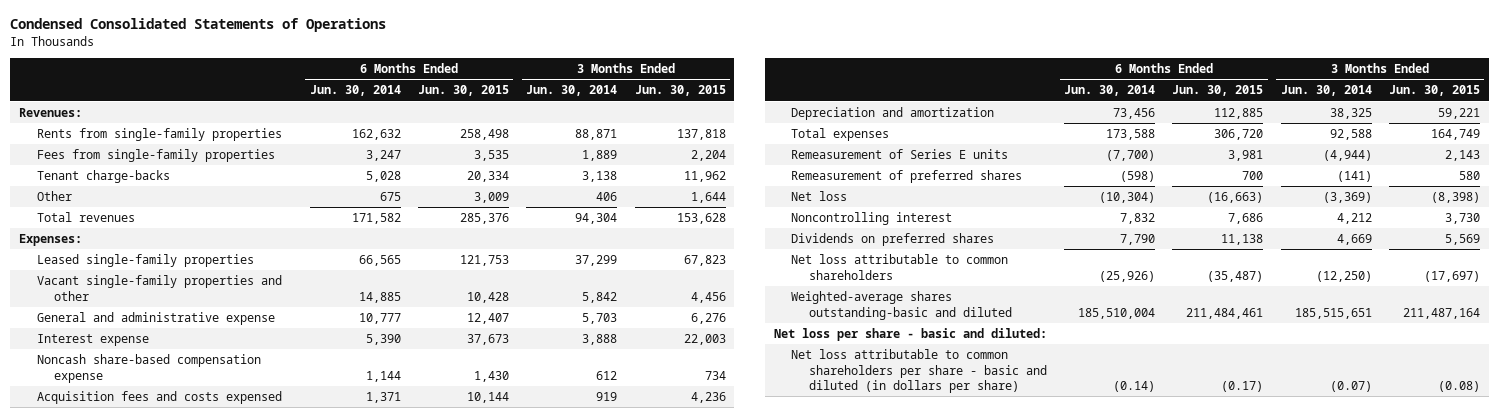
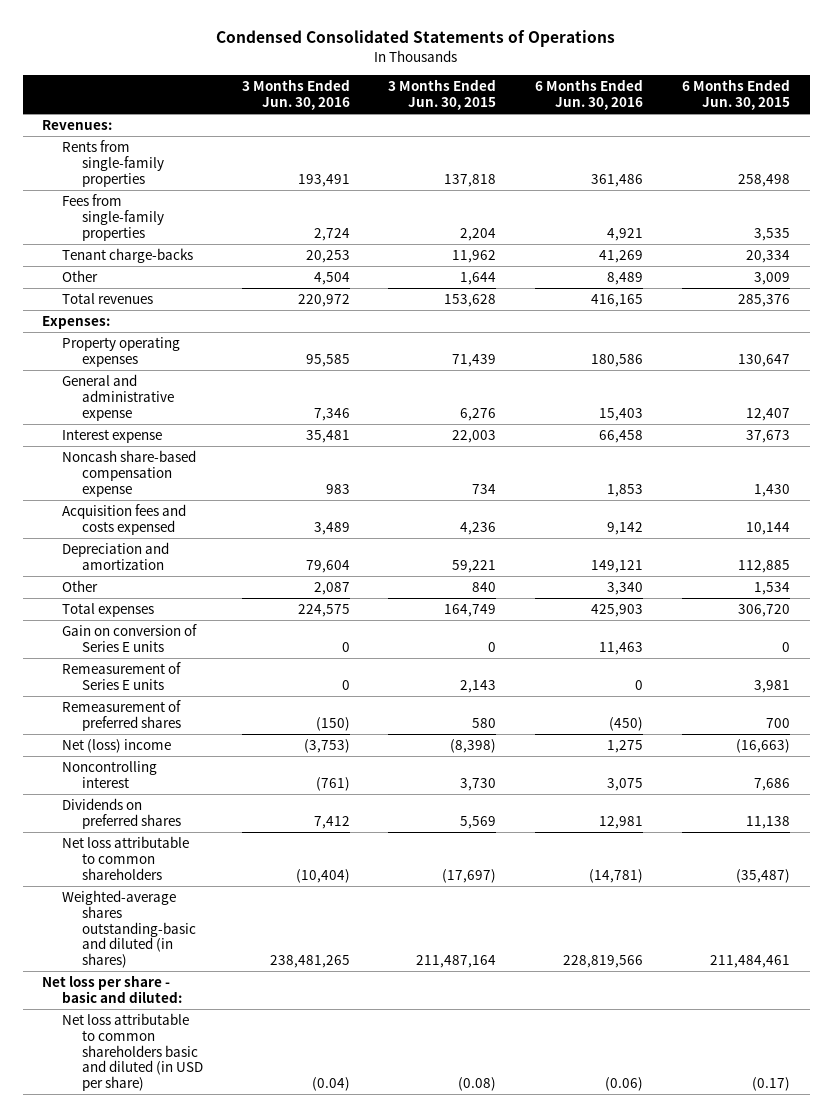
[309,85,401,97] Jun. 30, 2014 -> none
[526,85,618,97] Jun. 30, 2014 -> none
none -> [241,79,350,110] 3 Months Ended Jun. 30, 2016
none -> [535,79,644,110] 6 Months Ended Jun. 30, 2016
[36,254,254,268] Leased single-family properties -> none
[36,275,282,301] Vacant single-family properties and other -> none
none -> [61,337,180,367] Property operating expenses
none -> [61,580,98,593] Other
none -> [61,624,197,652] Gain on conversion of Series E units
[791,191,848,202] Net loss -> [61,739,171,754] Net (loss) income
[791,291,1012,320] Weighted-average shares outstanding-basic and diluted -> [61,890,196,969] Weighted-average shares outstanding-basic and diluted (in shares)
[791,349,1047,394] Net loss attributable to common shareholders per share - basic and diluted (in dollars per share) -> [61,1013,203,1092] Net loss attributable to common shareholders basic and diluted (in USD per share)

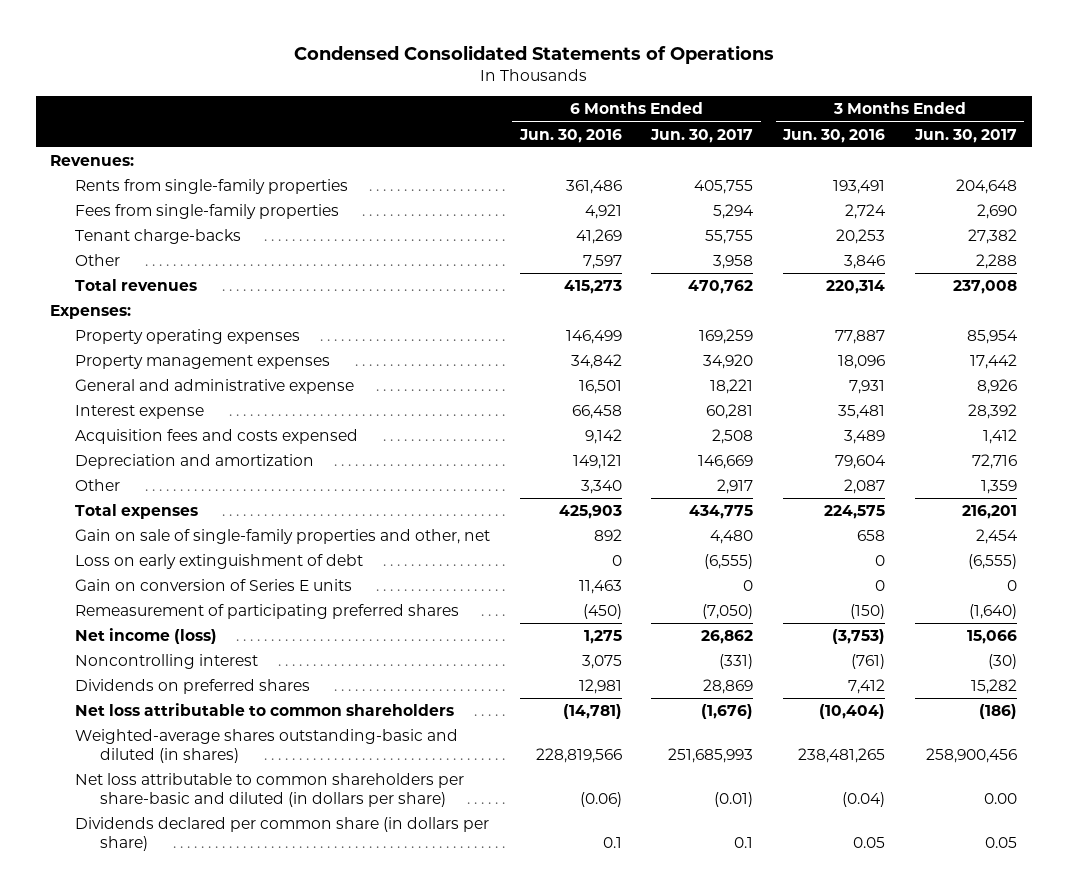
[388,79,497,110] 3 Months Ended Jun. 30, 2015 -> none
[682,79,791,110] 6 Months Ended Jun. 30, 2015 -> none
none -> [650,128,754,143] Jun. 30, 2017
none -> [913,128,1017,143] Jun. 30, 2017
[313,272,350,286] 4,504 -> [844,255,886,270] 3,846
[607,272,644,286] 8,489 -> [582,255,622,270] 7,597
[297,294,350,308] 220,972 -> [826,280,886,295] 220,314
[591,294,644,308] 416,165 -> [563,280,622,295] 415,273
[305,353,350,367] 95,585 -> [835,330,886,345] 77,887
[591,353,644,367] 180,586 -> [565,330,622,345] 146,499
none -> [75,355,331,370] Property management expenses
[313,407,350,421] 7,346 -> [849,380,886,395] 7,931
[599,407,644,421] 15,403 -> [578,380,622,395] 16,501
[61,450,196,497] Noncash share-based compensation expense -> none
none -> [75,529,491,545] Gain on sale of single-family properties and other, net
none -> [75,554,364,570] Loss on early extinguishment of debt
[61,662,181,690] Remeasurement of Series E units -> none
[61,700,181,731] Remeasurement of preferred shares -> [75,604,460,620] Remeasurement of participating preferred shares
[61,739,171,754] Net (loss) income -> [75,628,218,645] Net income (loss)
[41,975,182,1003] Net loss per share - basic and diluted: -> none
[61,1013,203,1092] Net loss attributable to common shareholders basic and diluted (in USD per share) -> [75,773,465,807] Net loss attributable to common shareholders per share-basic and diluted (in dollars per share)
none -> [75,817,490,851] Dividends declared per common share (in dollars per share)

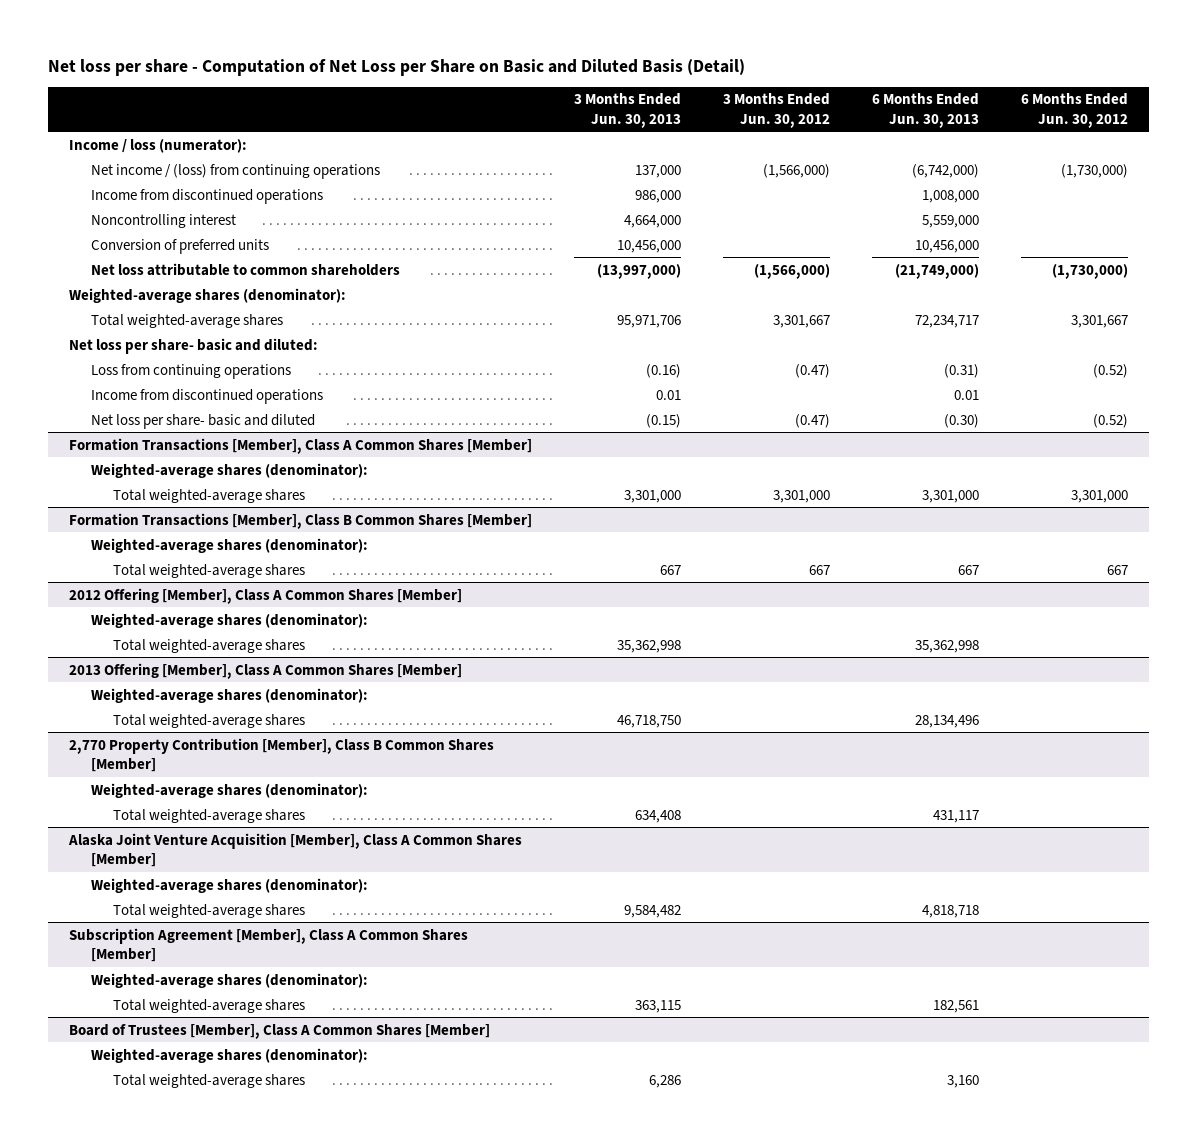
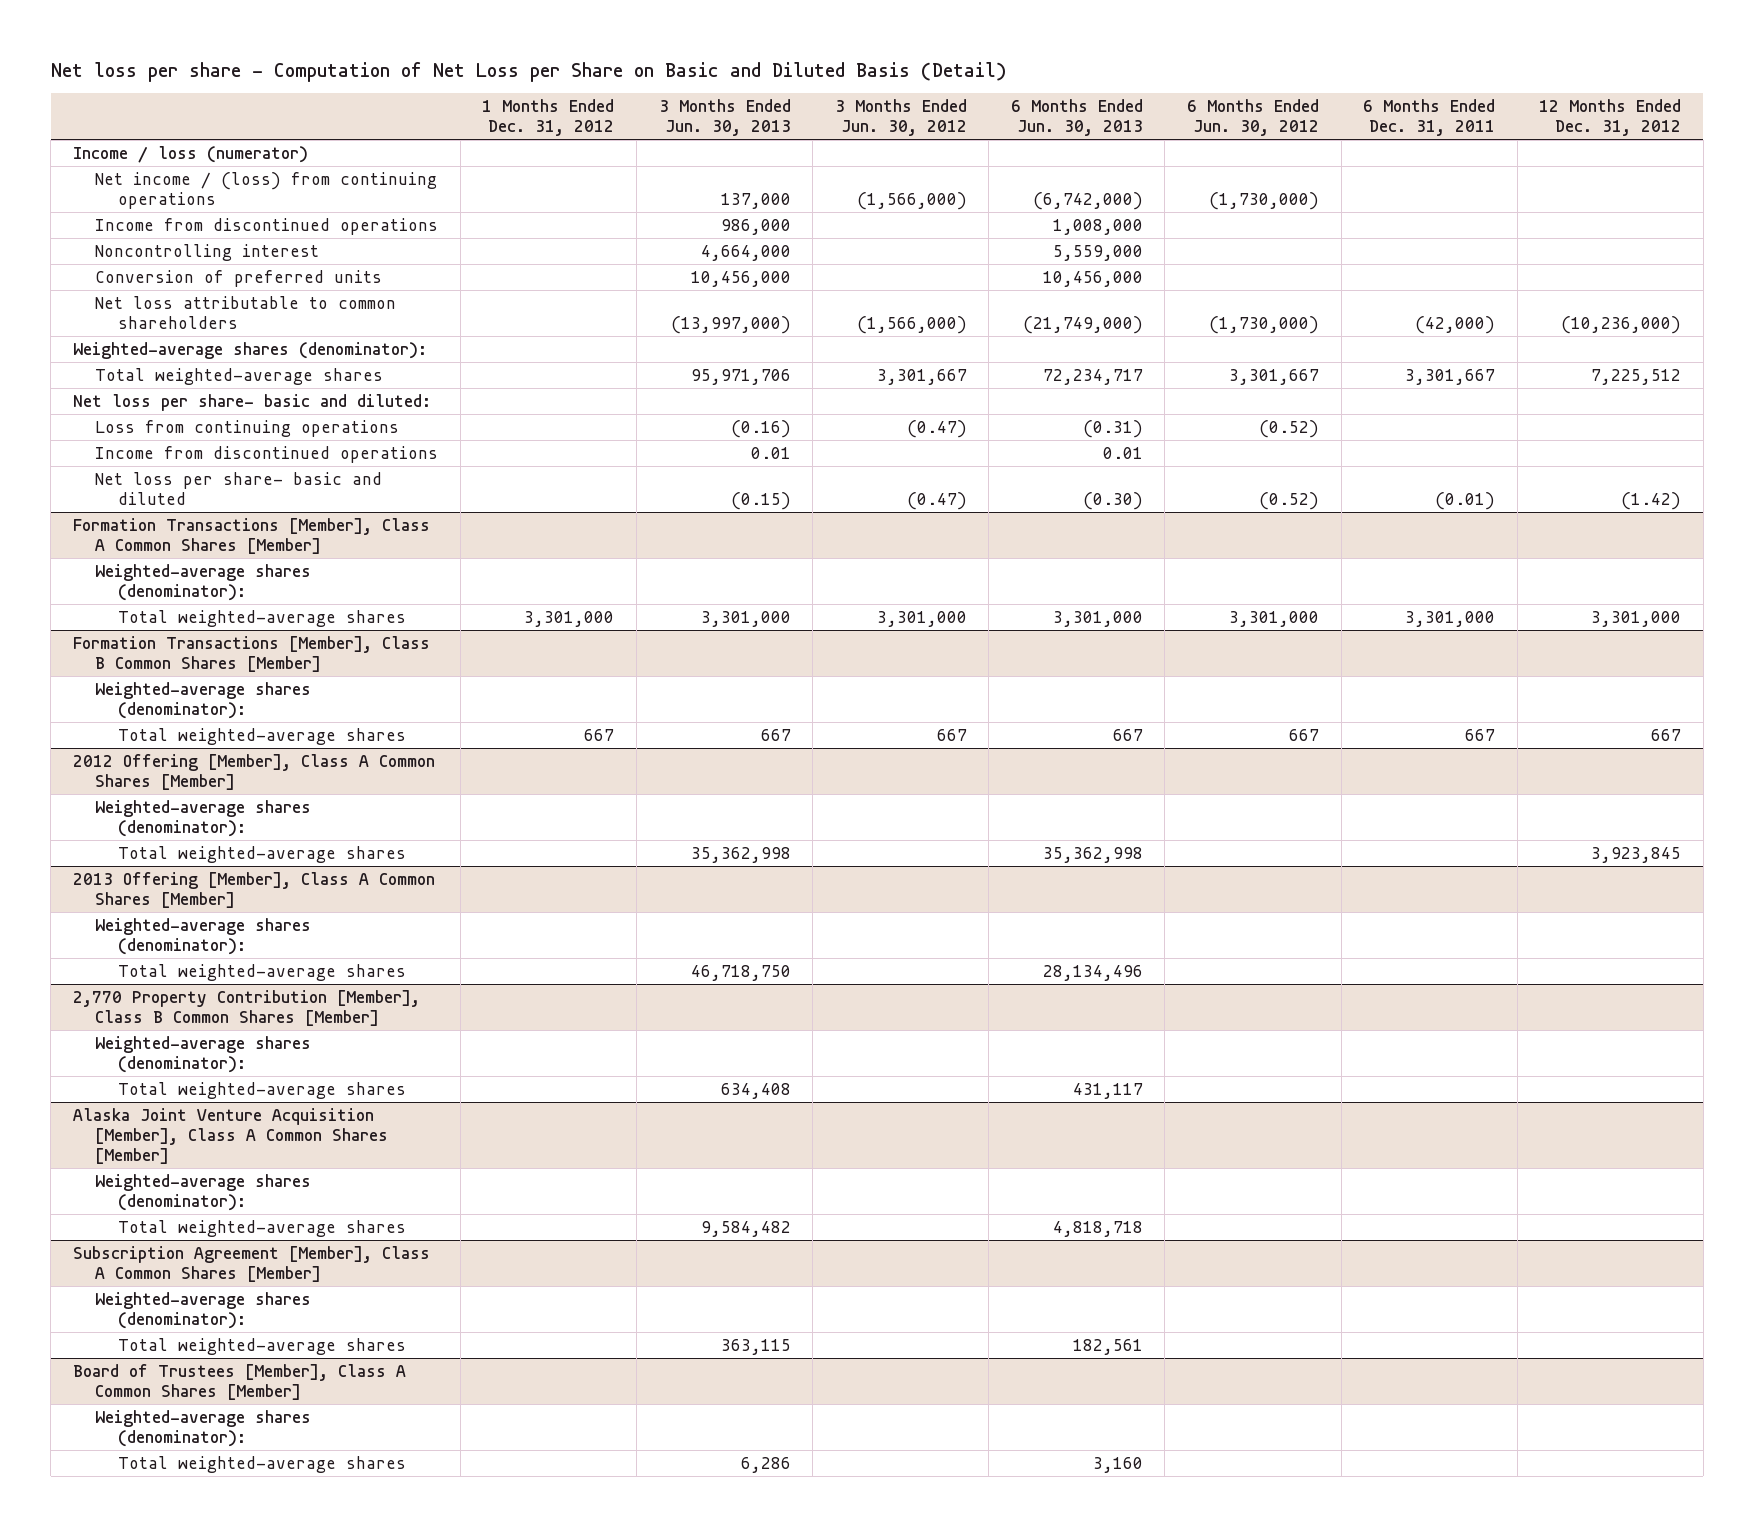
none -> [482,99,615,137] 1 Months Ended Dec. 31, 2012
none -> [1363,99,1496,137] 6 Months Ended Dec. 31, 2011
none -> [1539,99,1682,137] 12 Months Ended Dec. 31, 2012
[68,138,247,153] Income / loss (numerator): -> [72,145,308,163] Income / loss (numerator)

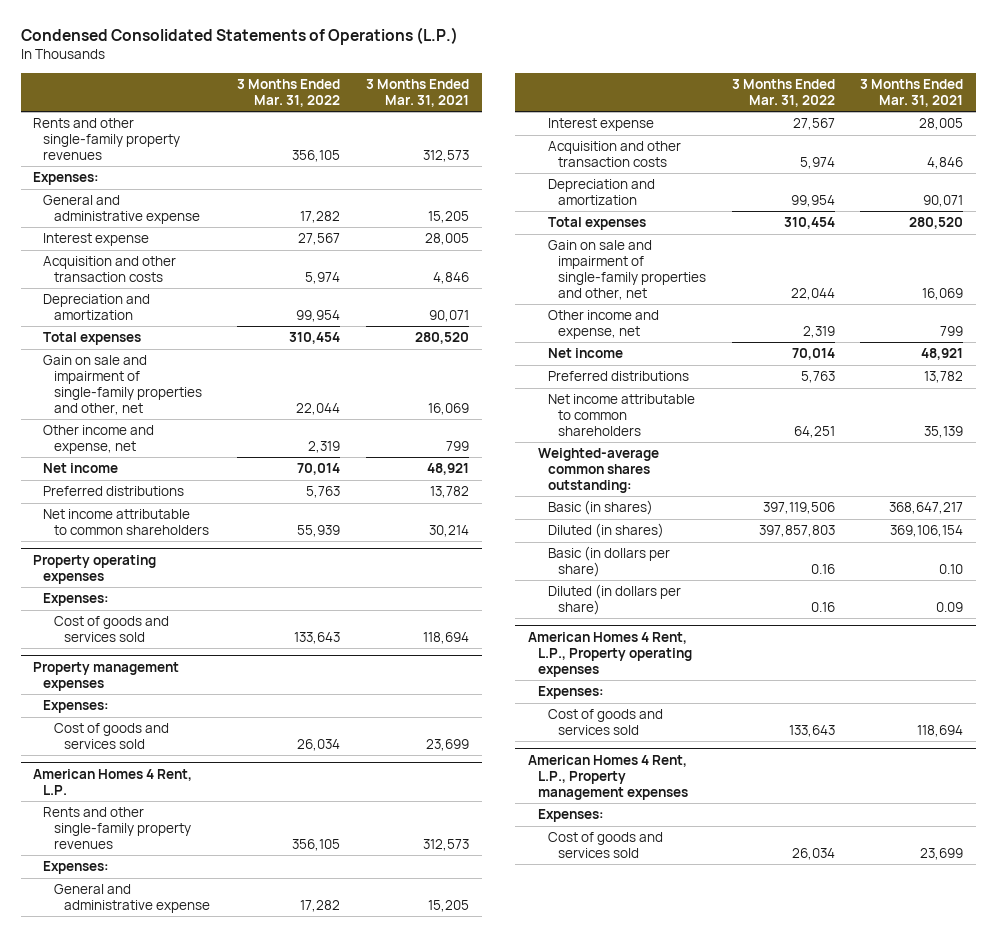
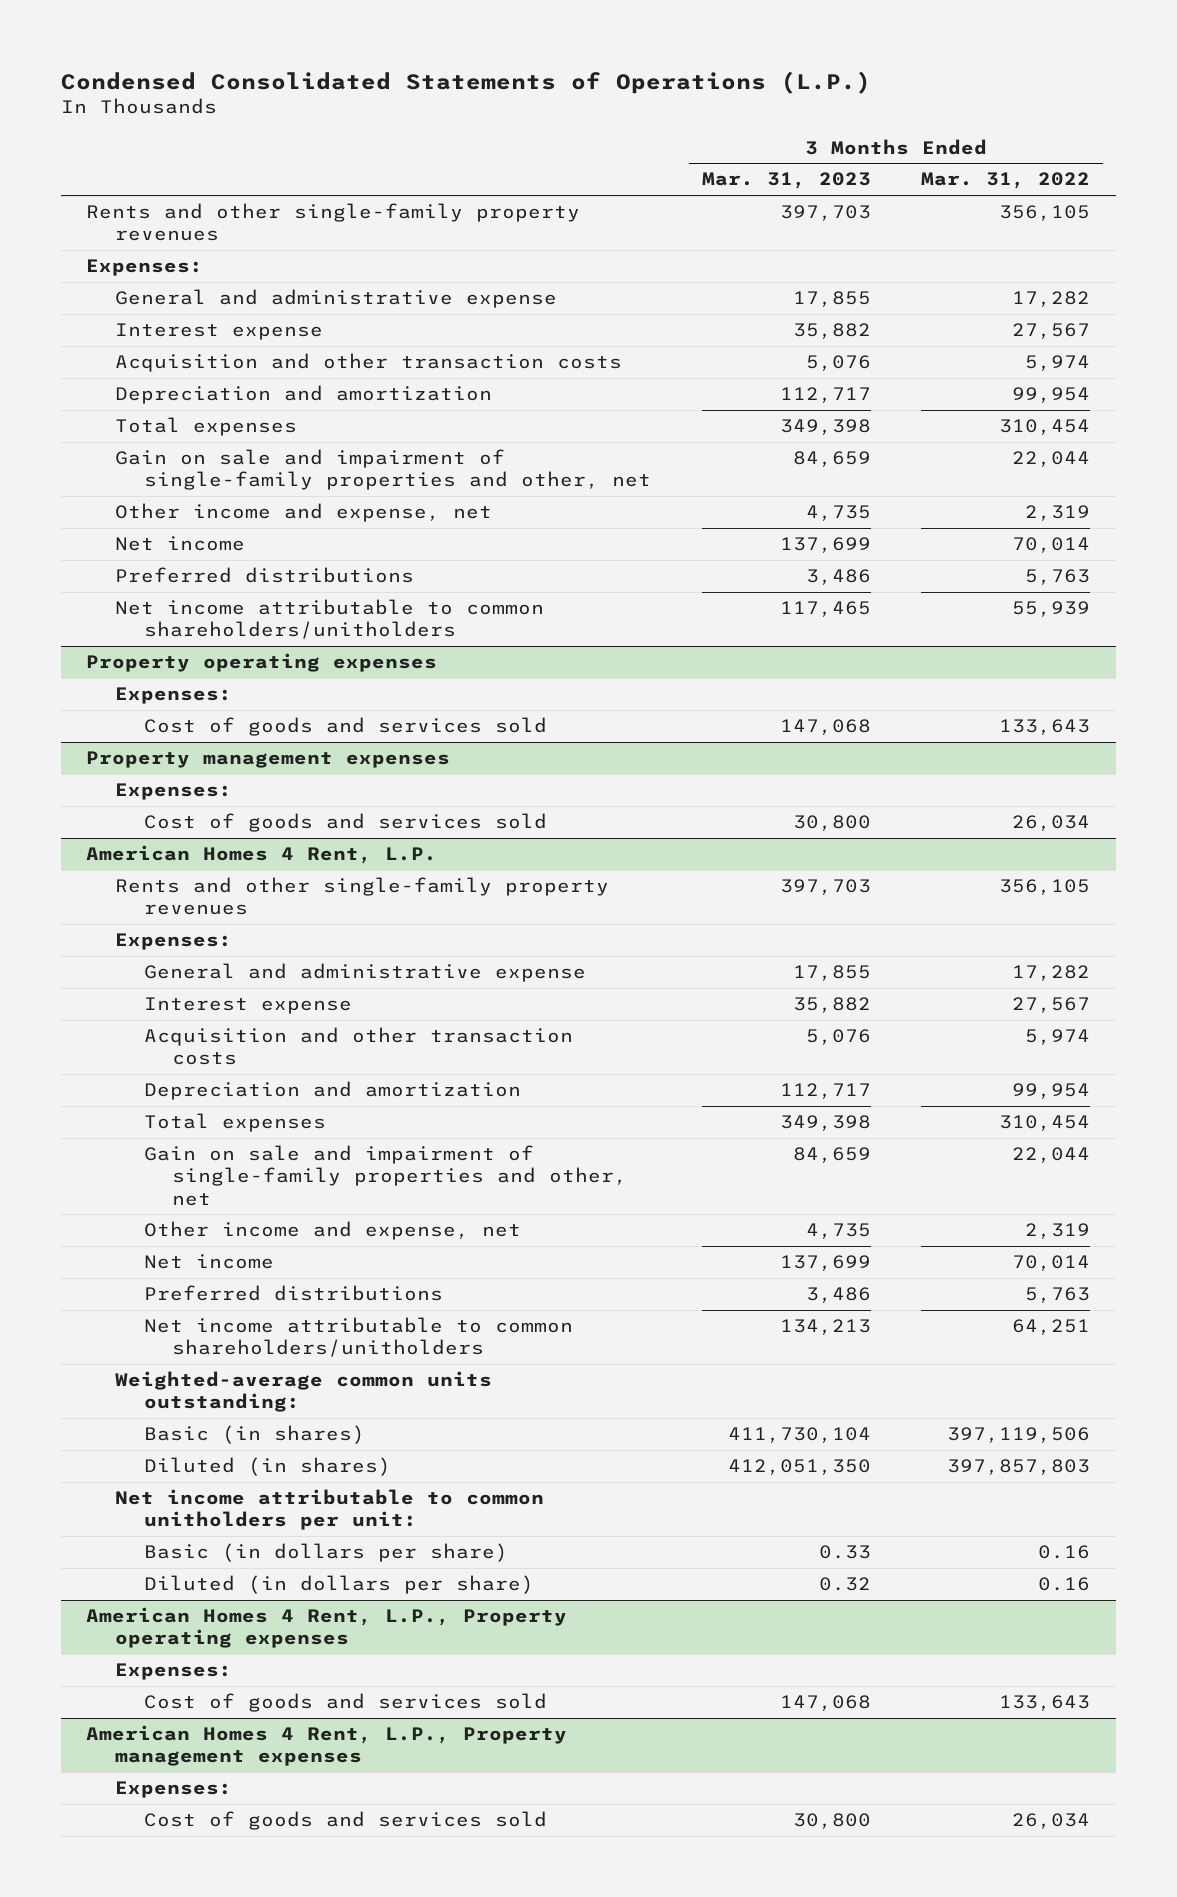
[365,78,469,107] 3 Months Ended Mar. 31, 2021 -> none
none -> [701,172,871,190] Mar. 31, 2023
[43,509,209,535] Net income attributable to common shareholders -> [114,599,544,640] Net income attributable to common shareholders/unitholders
[548,394,696,436] Net income attributable to common shareholders -> [143,1317,573,1358] Net income attributable to common shareholders/unitholders
[537,448,659,493] Weighted-average common shares outstanding: -> [114,1371,492,1413] Weighted-average common units outstanding:
none -> [114,1489,544,1531] Net income attributable to common unitholders per unit:

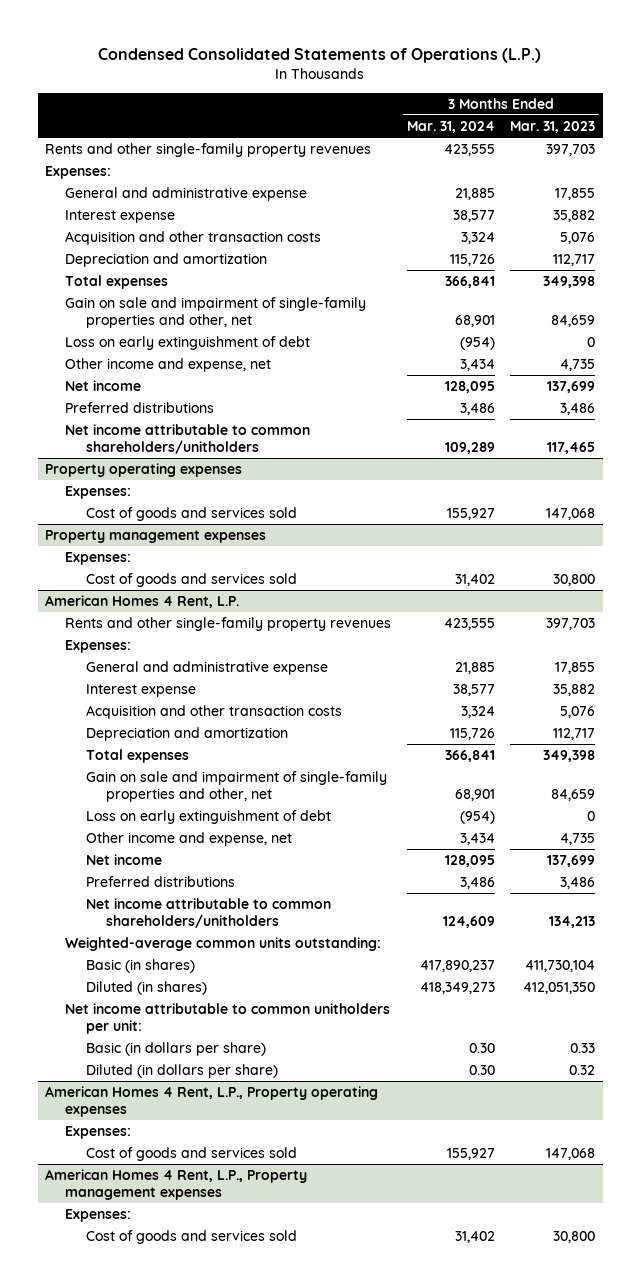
[921,172,1091,190] Mar. 31, 2022 -> none
none -> [406,121,495,134] Mar. 31, 2024
none -> [65,336,311,351] Loss on early extinguishment of debt
none -> [85,810,331,825] Loss on early extinguishment of debt

